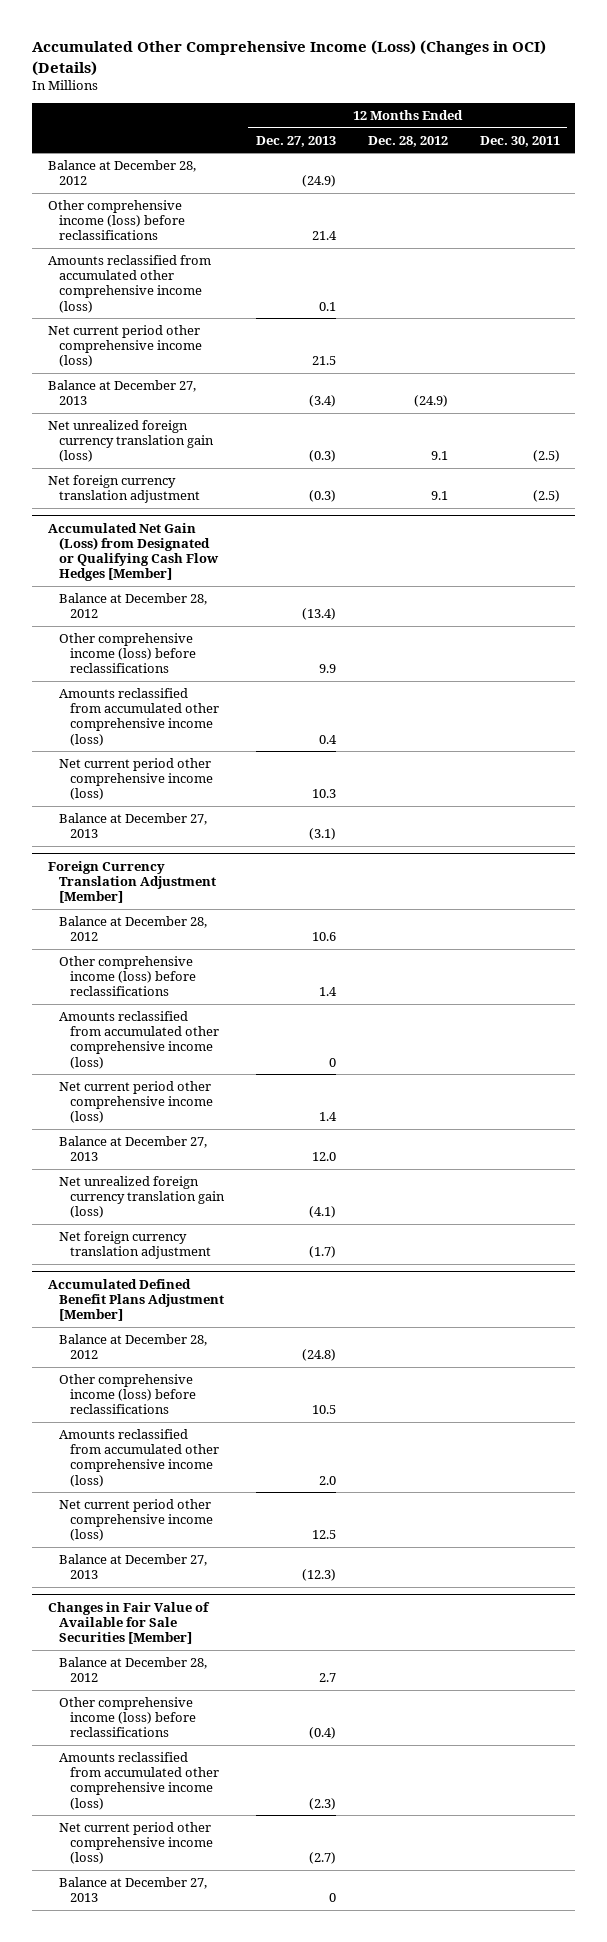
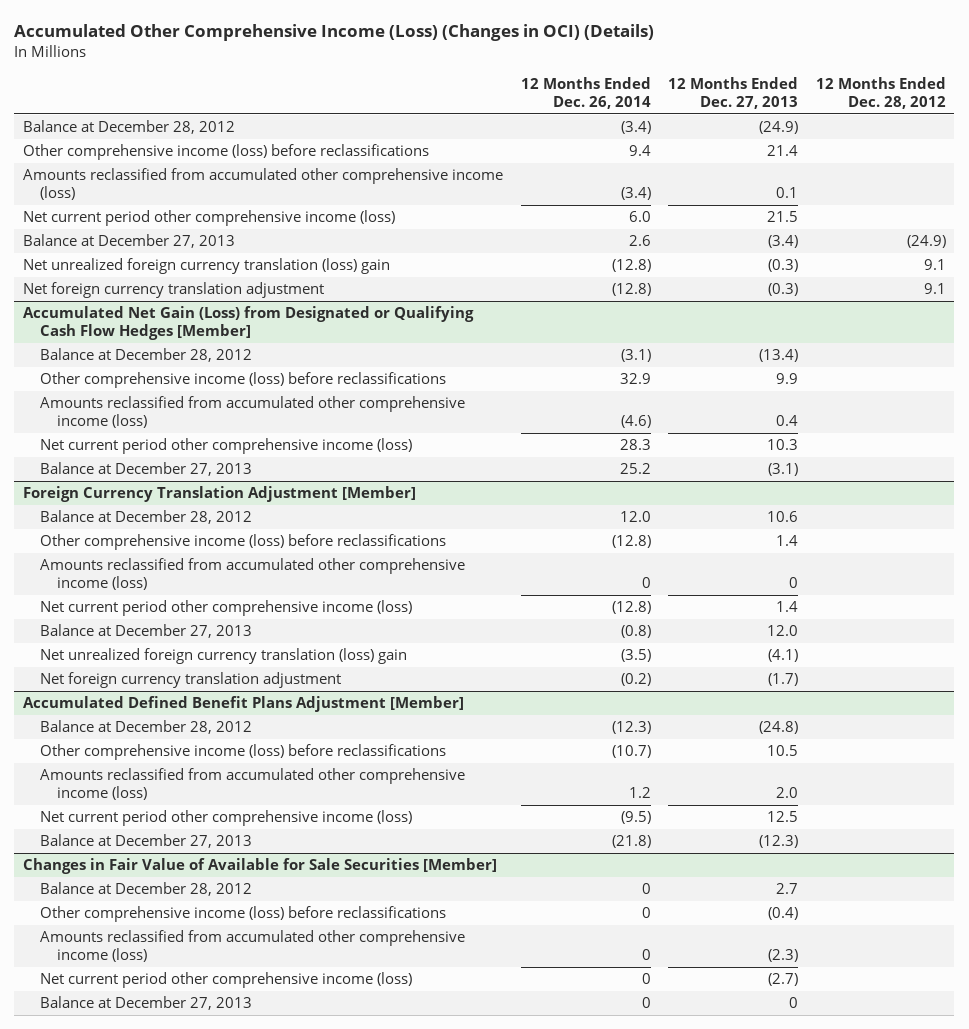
[479,135,560,147] Dec. 30, 2011 -> none
none -> [520,77,651,110] 12 Months Ended Dec. 26, 2014
[47,419,214,463] Net unrealized foreign currency translation gain (loss) -> [22,258,390,275] Net unrealized foreign currency translation (loss) gain
[58,1175,225,1219] Net unrealized foreign currency translation gain (loss) -> [40,648,408,665] Net unrealized foreign currency translation (loss) gain

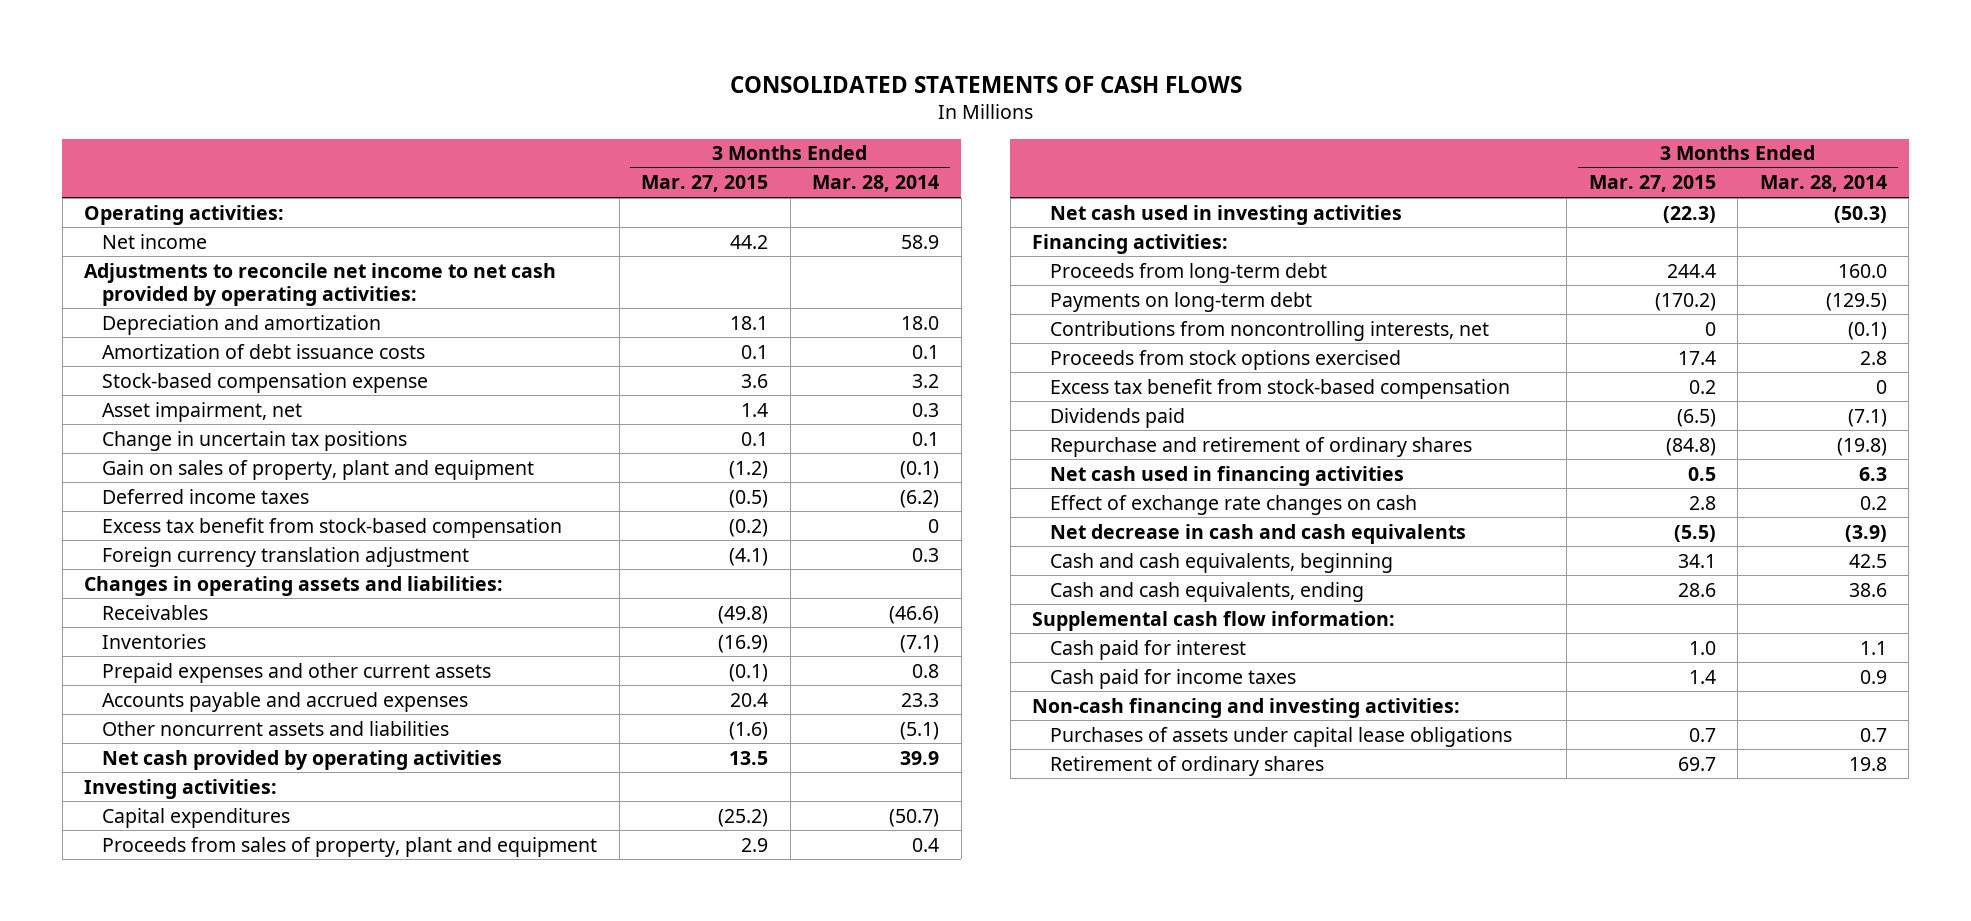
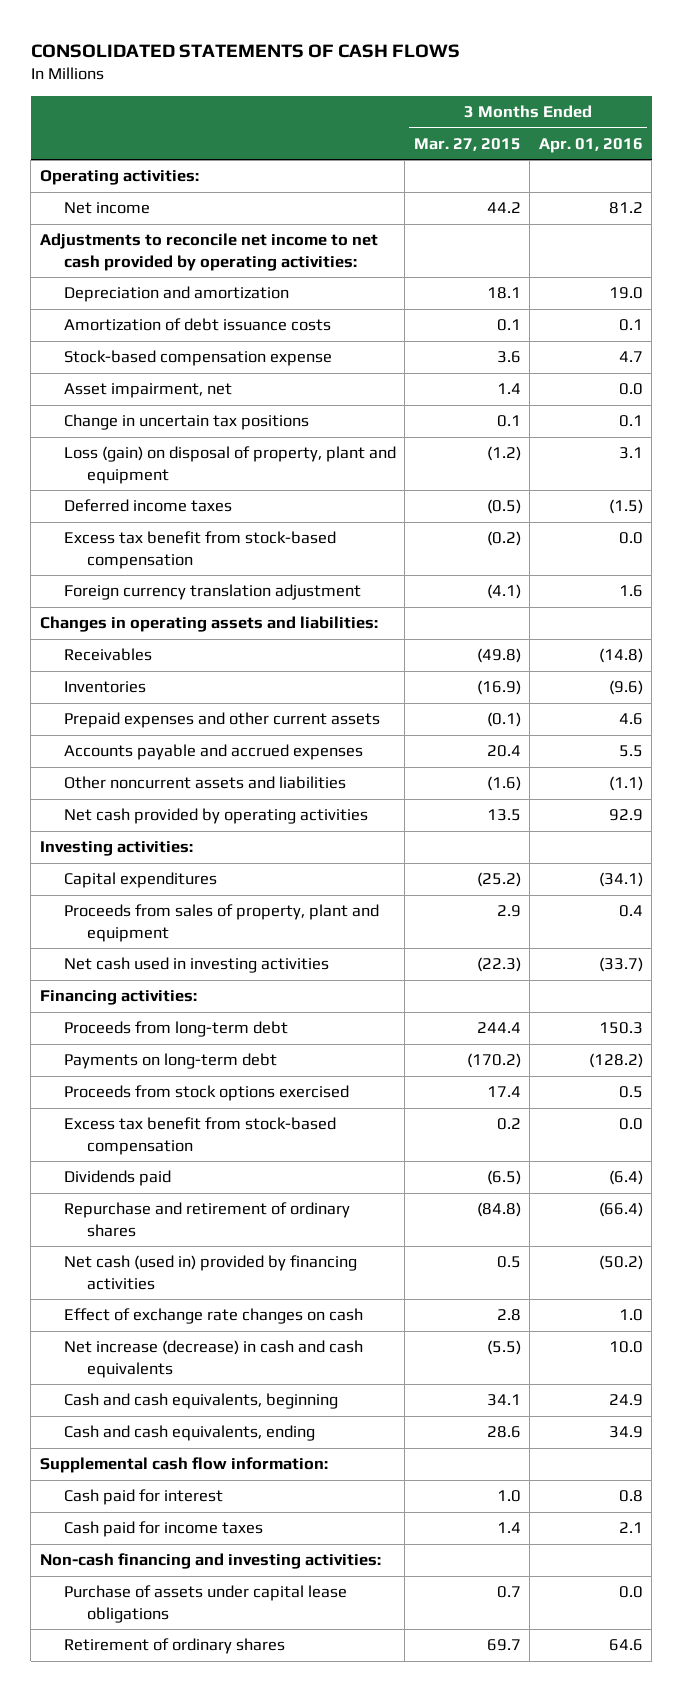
[812,175,940,193] Mar. 28, 2014 -> none
none -> [538,137,643,153] Apr. 01, 2016
[102,459,535,480] Gain on sales of property, plant and equipment -> [63,446,396,484] Loss (gain) on disposal of property, plant and equipment
[1049,320,1489,341] Contributions from noncontrolling interests, net -> none
[1049,465,1404,486] Net cash used in financing activities -> [63,1255,357,1290] Net cash (used in) provided by financing activities
[1049,523,1466,544] Net decrease in cash and cash equivalents -> [63,1340,363,1378] Net increase (decrease) in cash and cash equivalents
[1049,726,1512,747] Purchases of assets under capital lease obligations -> [63,1585,347,1623] Purchase of assets under capital lease obligations

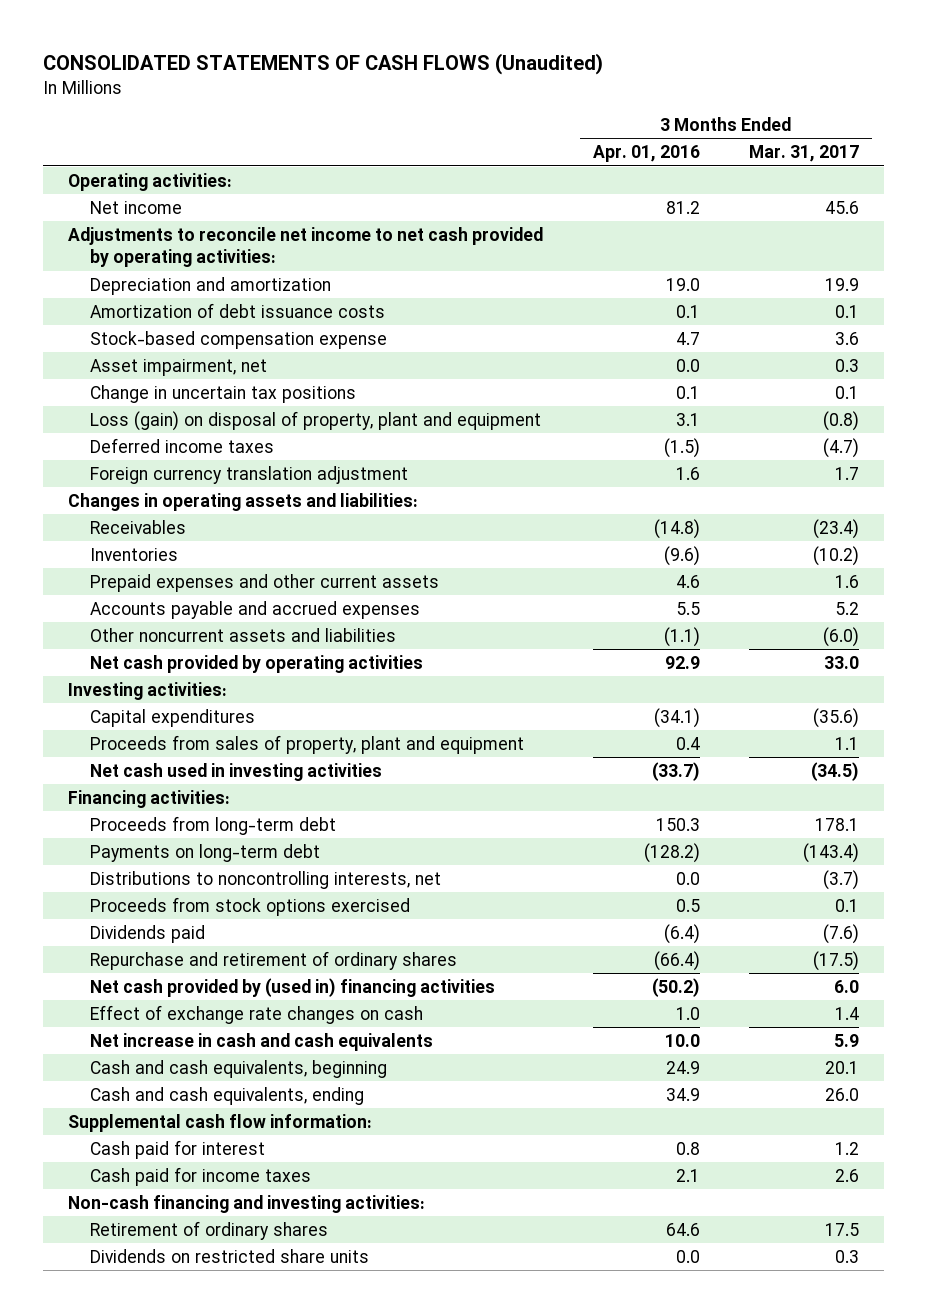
[30,43,460,58] CONSOLIDATED STATEMENTS OF CASH FLOWS -> [42,53,603,76] CONSOLIDATED STATEMENTS OF CASH FLOWS (Unaudited)
[413,137,521,151] Mar. 27, 2015 -> none
none -> [749,145,860,163] Mar. 31, 2017
[63,531,336,569] Excess tax benefit from stock-based compensation -> none
none -> [90,870,442,889] Distributions to noncontrolling interests, net
[63,1117,336,1155] Excess tax benefit from stock-based compensation -> none
[63,1255,357,1290] Net cash (used in) provided by financing activities -> [90,977,496,997] Net cash provided by (used in) financing activities
[63,1340,363,1378] Net increase (decrease) in cash and cash equivalents -> [90,1032,434,1051] Net increase in cash and cash equivalents
[63,1585,347,1623] Purchase of assets under capital lease obligations -> none
none -> [90,1248,370,1263] Dividends on restricted share units

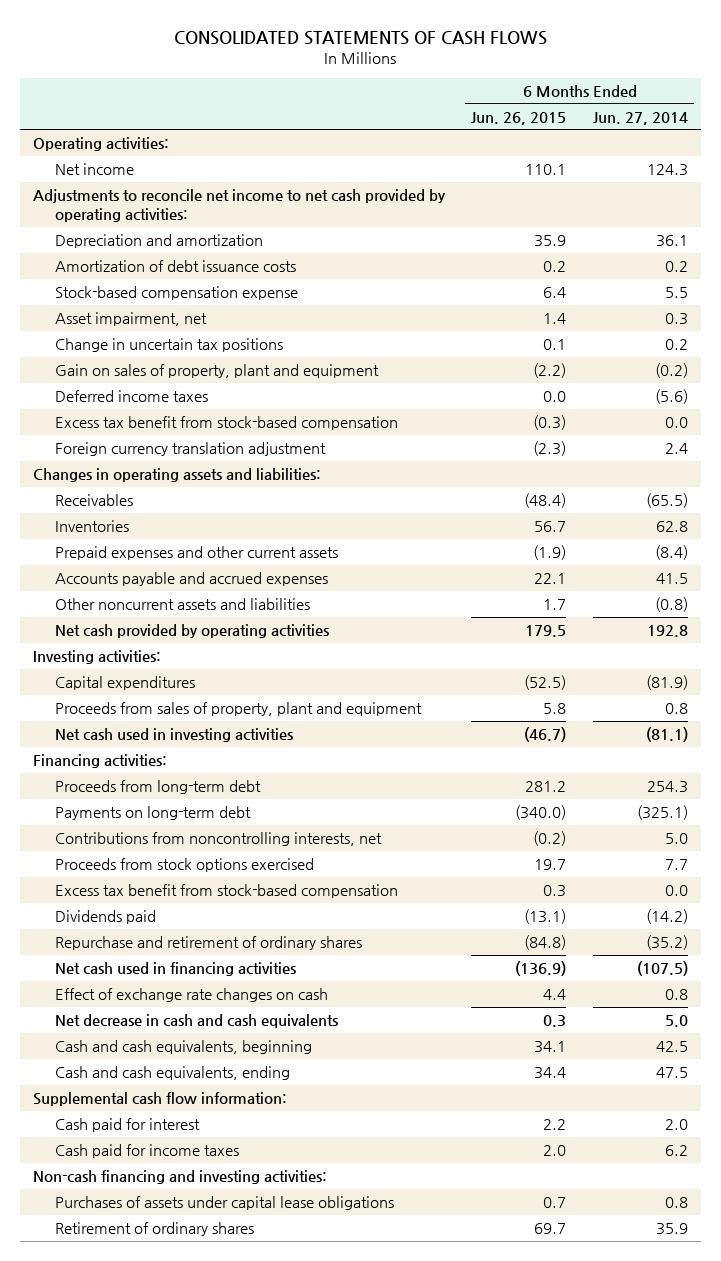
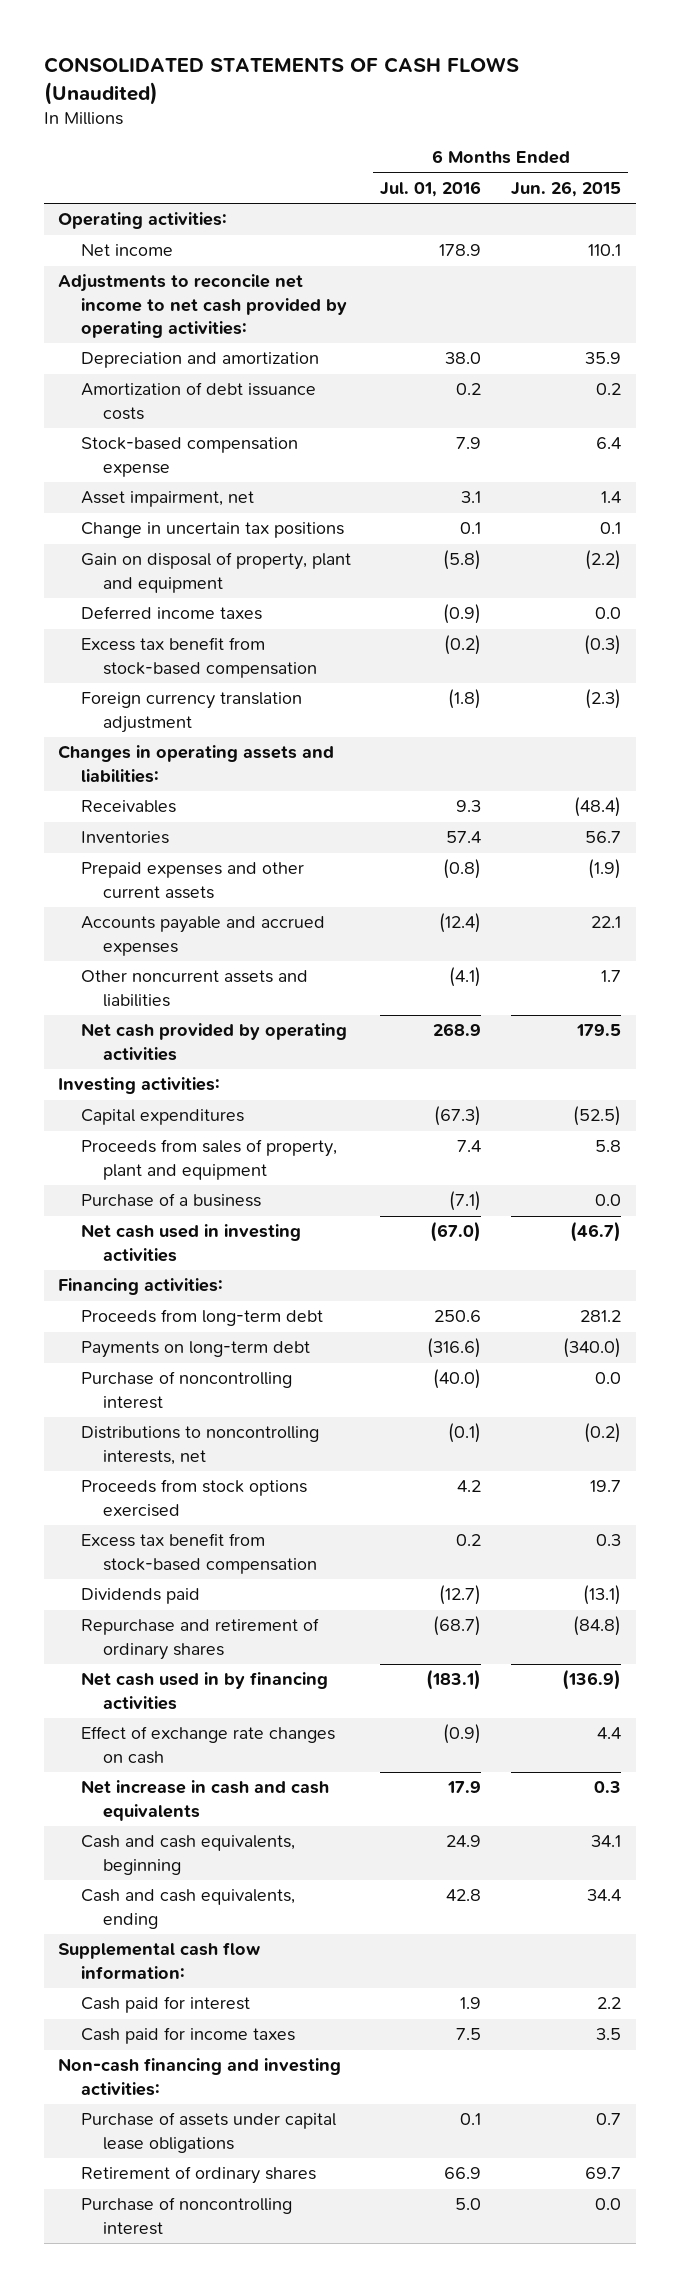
[174,30,548,45] CONSOLIDATED STATEMENTS OF CASH FLOWS -> [43,56,519,105] CONSOLIDATED STATEMENTS OF CASH FLOWS (Unaudited)
[592,111,688,125] Jun. 27, 2014 -> none
none -> [380,180,482,197] Jul. 01, 2016
[55,364,380,379] Gain on sales of property, plant and equipment -> [80,552,351,593] Gain on disposal of property, plant and equipment
none -> [80,1193,261,1208] Purchase of a business
none -> [80,1371,292,1409] Purchase of noncontrolling interest
[55,832,383,847] Contributions from noncontrolling interests, net -> [80,1426,319,1465] Distributions to noncontrolling interests, net
[55,962,297,977] Net cash used in financing activities -> [80,1672,328,1710] Net cash used in by financing activities
[55,1014,339,1029] Net decrease in cash and cash equivalents -> [80,1780,329,1821] Net increase in cash and cash equivalents
[543,1145,567,1157] 2.0 -> [596,2028,622,2041] 3.5
[55,1196,395,1211] Purchases of assets under capital lease obligations -> [80,2112,336,2153] Purchase of assets under capital lease obligations
none -> [80,2197,292,2235] Purchase of noncontrolling interest

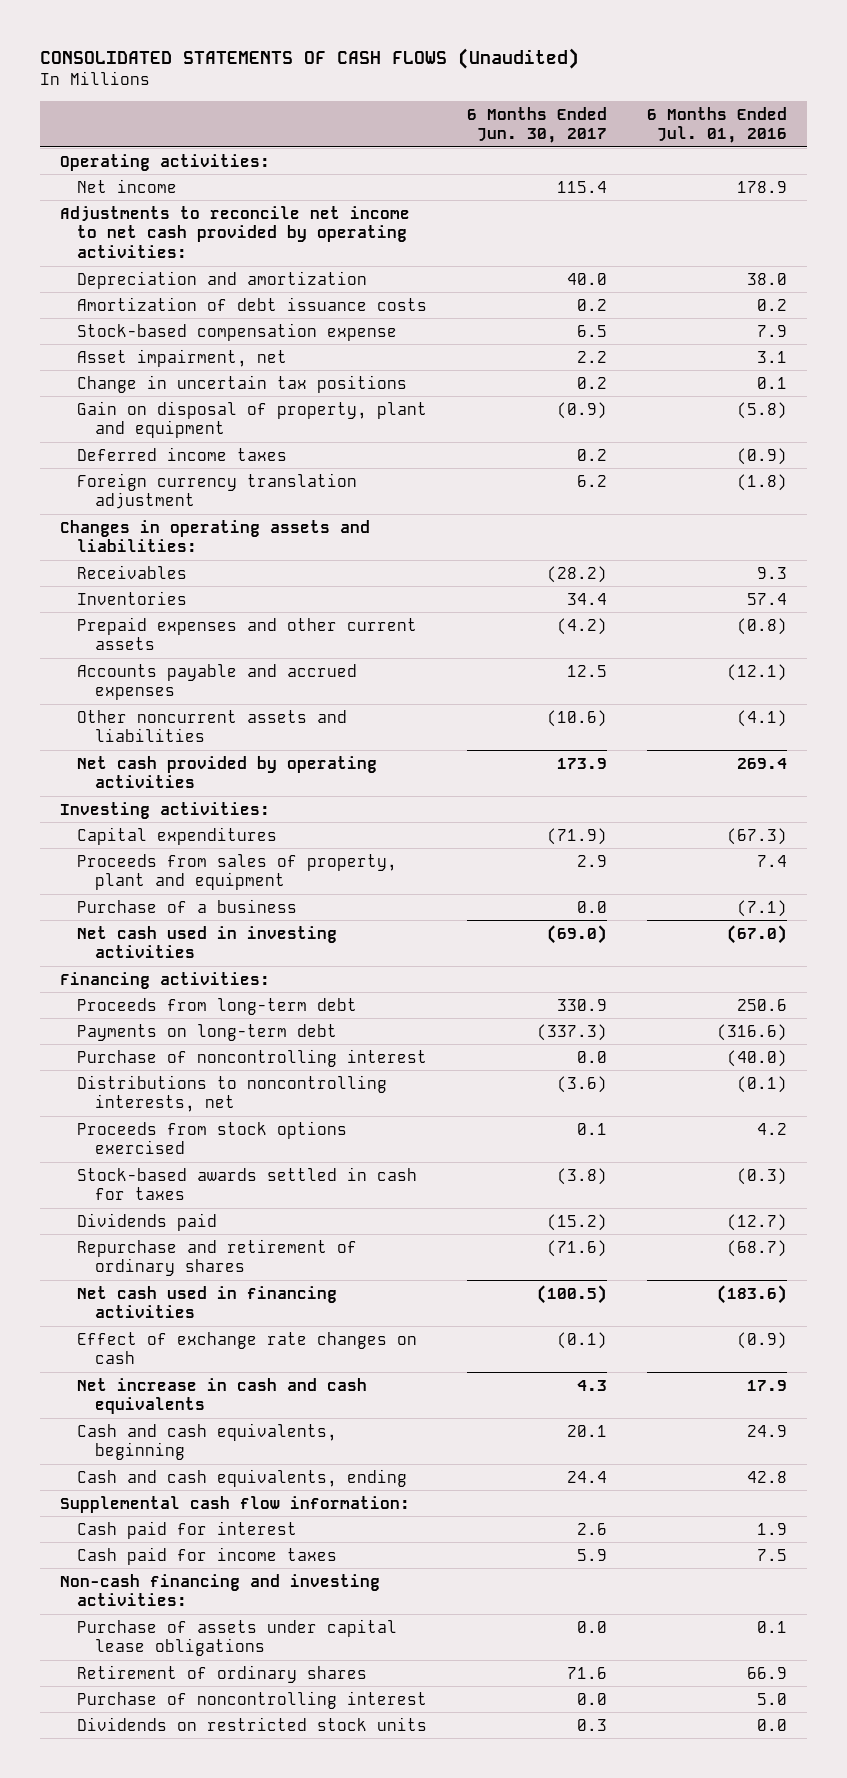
[511,180,622,197] Jun. 26, 2015 -> none
none -> [467,106,608,144] 6 Months Ended Jun. 30, 2017
[80,637,318,678] Excess tax benefit from stock-based compensation -> none
[439,913,482,934] (12.4) -> [727,663,788,681] (12.1)
[433,1023,482,1037] 268.9 -> [737,757,788,769] 269.4
[80,1533,318,1574] Excess tax benefit from stock-based compensation -> none
none -> [77,1166,418,1201] Stock-based awards settled in cash for taxes
[80,1672,328,1710] Net cash used in by financing activities -> [77,1285,338,1319] Net cash used in financing activities
[426,1669,482,1691] (183.1) -> [717,1284,788,1304] (183.6)
none -> [77,1716,428,1731] Dividends on restricted stock units

